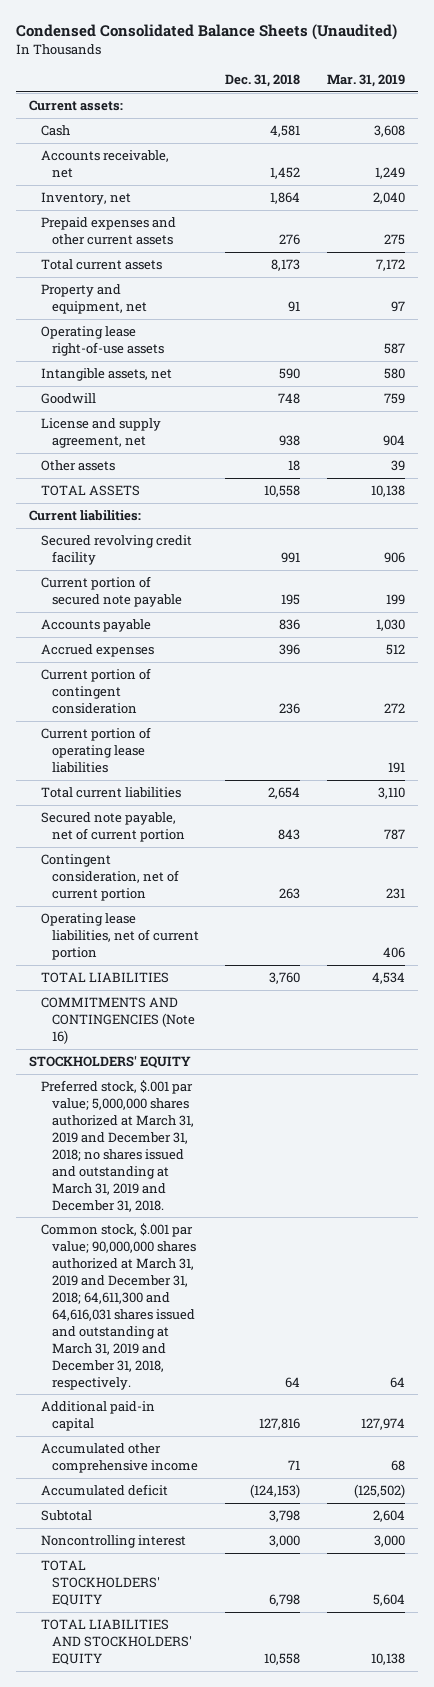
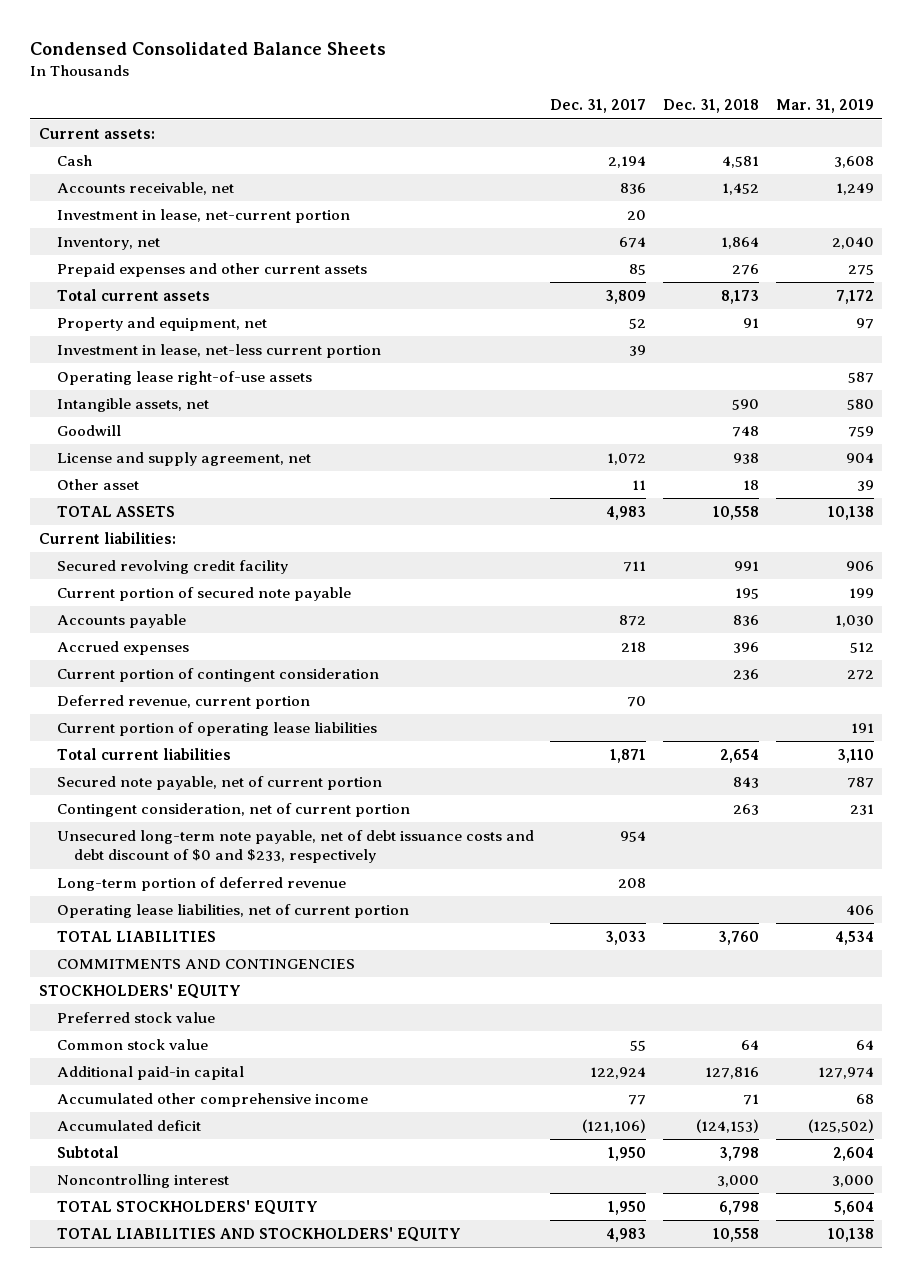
[16,24,398,41] Condensed Consolidated Balance Sheets (Unaudited) -> [30,41,387,55] Condensed Consolidated Balance Sheets
none -> [550,99,647,114] Dec. 31, 2017
none -> [56,209,350,224] Investment in lease, net-current portion
none -> [56,344,381,359] Investment in lease, net-less current portion
[40,460,115,472] Other assets -> [56,479,139,491] Other asset
none -> [56,695,310,710] Deferred revenue, current portion
none -> [56,830,534,864] Unsecured long-term note payable, net of debt issuance costs and debt discount of $0 and $233, respectively
none -> [56,877,346,892] Long-term portion of deferred revenue
[40,997,195,1044] COMMITMENTS AND CONTINGENCIES (Note 16) -> [56,959,355,970] COMMITMENTS AND CONTINGENCIES
[40,1080,194,1212] Preferred stock, $.001 par value; 5,000,000 shares authorized at March 31, 2019 and December 31, 2018; no shares issued and outstanding at March 31, 2019 and December 31, 2018. -> [56,1012,215,1024] Preferred stock value
[40,1223,196,1390] Common stock, $.001 par value; 90,000,000 shares authorized at March 31, 2019 and December 31, 2018; 64,611,300 and 64,616,031 shares issued and outstanding at March 31, 2019 and December 31, 2018, respectively. -> [56,1039,208,1051] Common stock value

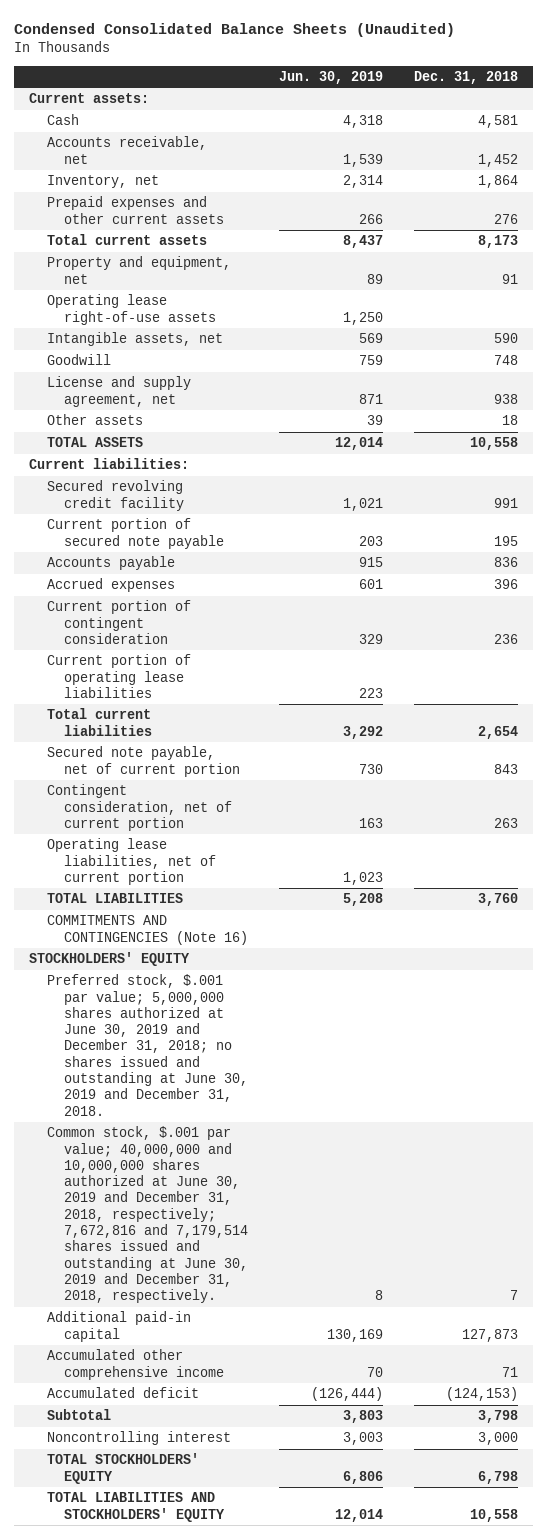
[30,41,387,55] Condensed Consolidated Balance Sheets -> [13,23,455,38] Condensed Consolidated Balance Sheets (Unaudited)
[550,99,647,114] Dec. 31, 2017 -> none
[775,99,874,114] Mar. 31, 2019 -> none
none -> [279,70,384,84] Jun. 30, 2019
[56,209,350,224] Investment in lease, net-current portion -> none
[56,344,381,359] Investment in lease, net-less current portion -> none
[56,479,139,491] Other asset -> [46,414,143,426] Other assets
[56,695,310,710] Deferred revenue, current portion -> none
[56,830,534,864] Unsecured long-term note payable, net of debt issuance costs and debt discount of $0 and $233, respectively -> none
[56,877,346,892] Long-term portion of deferred revenue -> none
[56,959,355,970] COMMITMENTS AND CONTINGENCIES -> [46,915,249,945] COMMITMENTS AND CONTINGENCIES (Note 16)
[56,1039,208,1051] Common stock value -> none
[56,1012,215,1024] Preferred stock value -> [46,974,249,1116] Preferred stock, $.001 par value; 5,000,000 shares authorized at June 30, 2019 and December 31, 2018; no shares issued and outstanding at June 30, 2019 and December 31, 2018.
none -> [46,1126,249,1304] Common stock, $.001 par value; 40,000,000 and 10,000,000 shares authorized at June 30, 2019 and December 31, 2018, respectively; 7,672,816 and 7,179,514 shares issued and outstanding at June 30, 2019 and December 31, 2018, respectively.
[705,1067,760,1080] 127,816 -> [461,1328,518,1342] 127,873

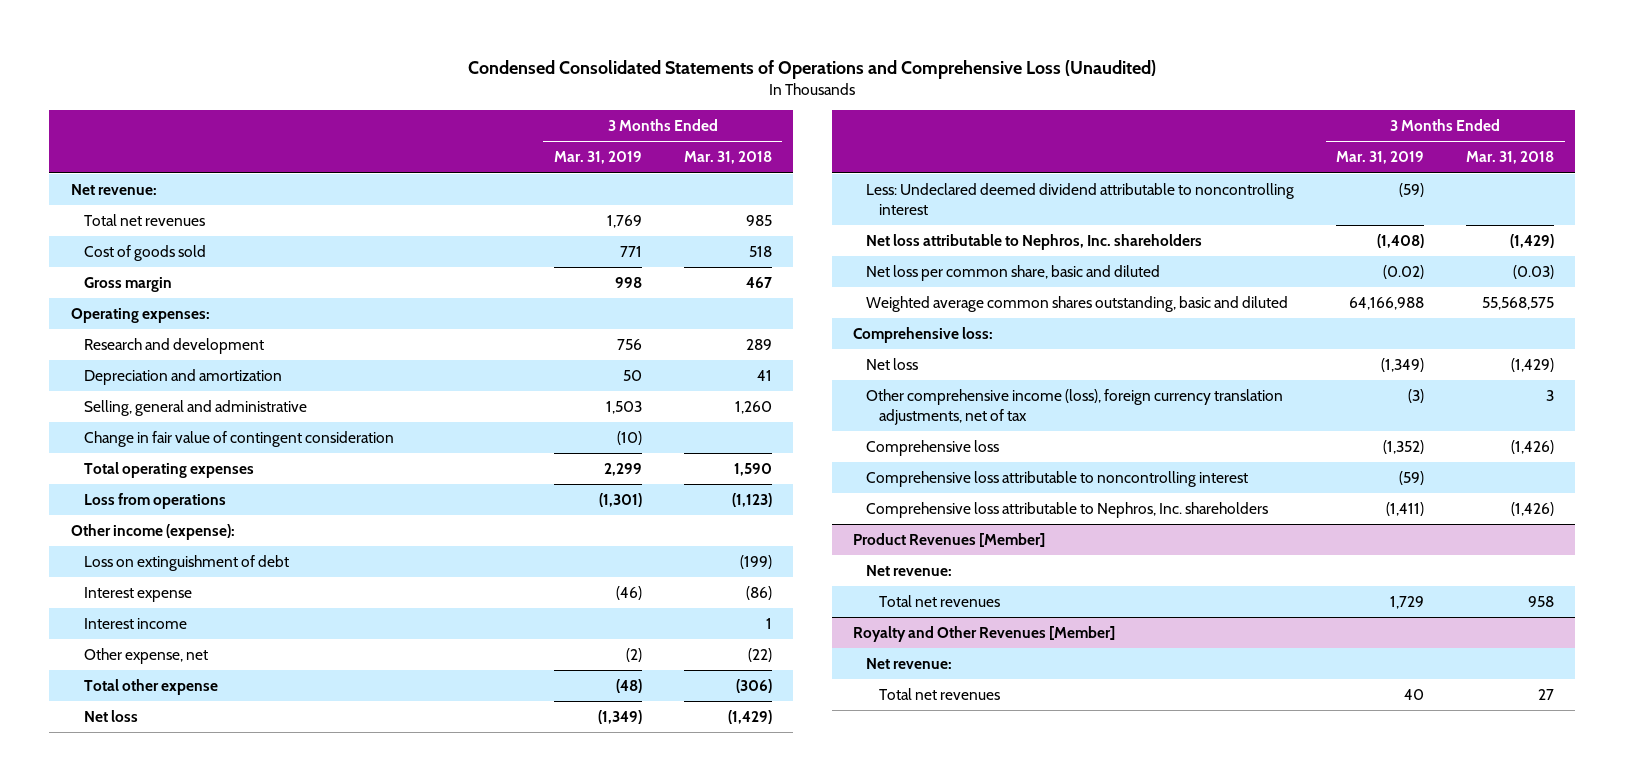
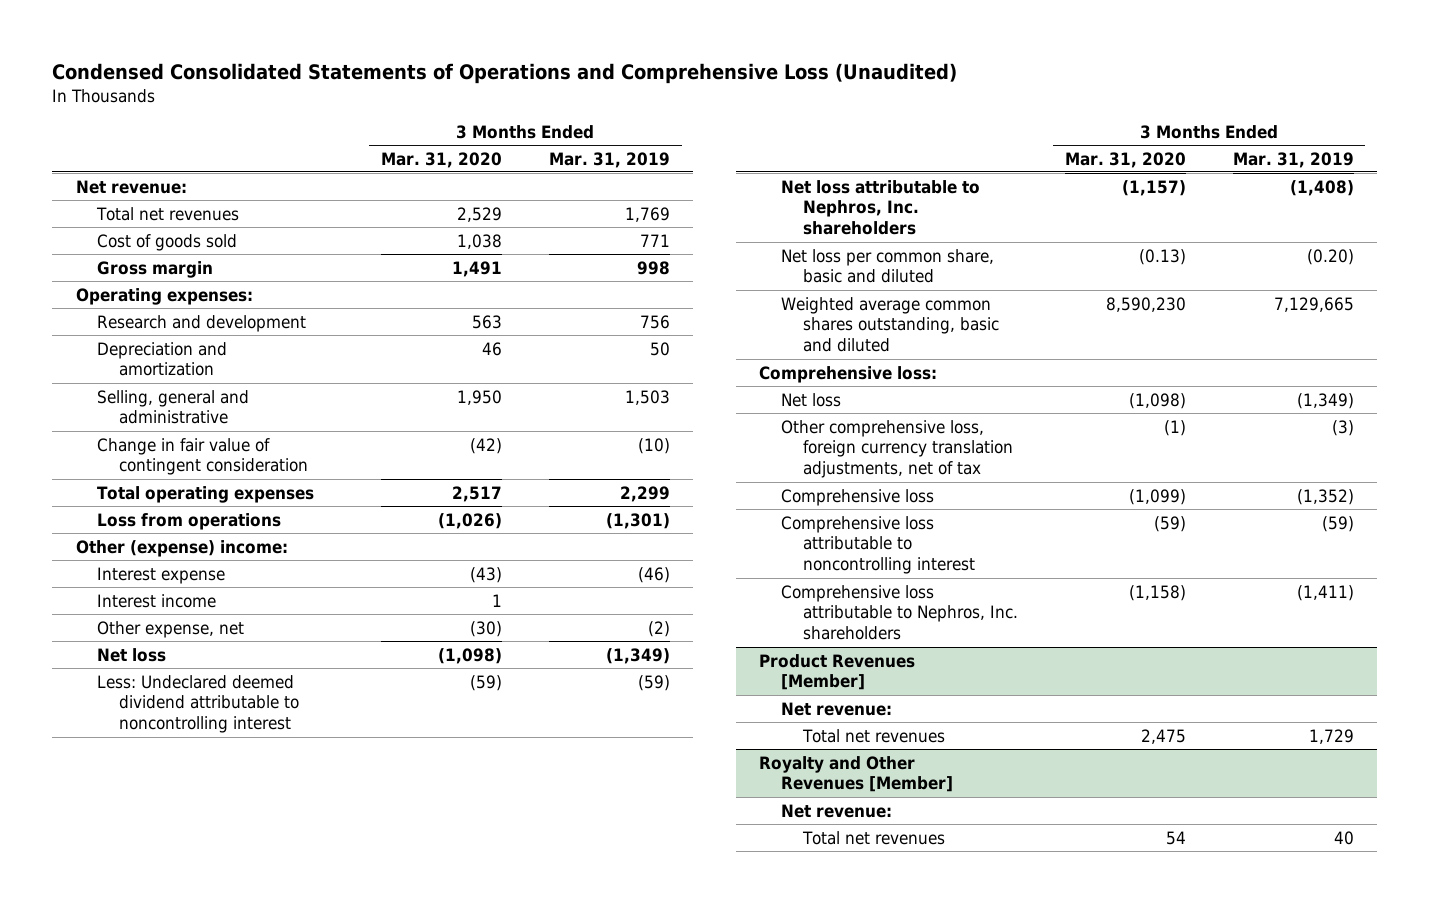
[683,151,772,165] Mar. 31, 2018 -> none
none -> [380,151,502,168] Mar. 31, 2020
[83,555,289,572] Loss on extinguishment of debt -> none
[70,524,235,541] Other income (expense): -> [75,539,288,557] Other (expense) income:
[83,679,218,696] Total other expense -> none
[1383,265,1425,280] (0.02) -> [1306,248,1354,265] (0.20)
[1349,297,1425,311] 64,166,988 -> [1273,296,1354,312] 7,129,665
[866,389,1284,425] Other comprehensive income (loss), foreign currency translation adjustments, net of tax -> [781,419,1013,479] Other comprehensive loss, foreign currency translation adjustments, net of tax

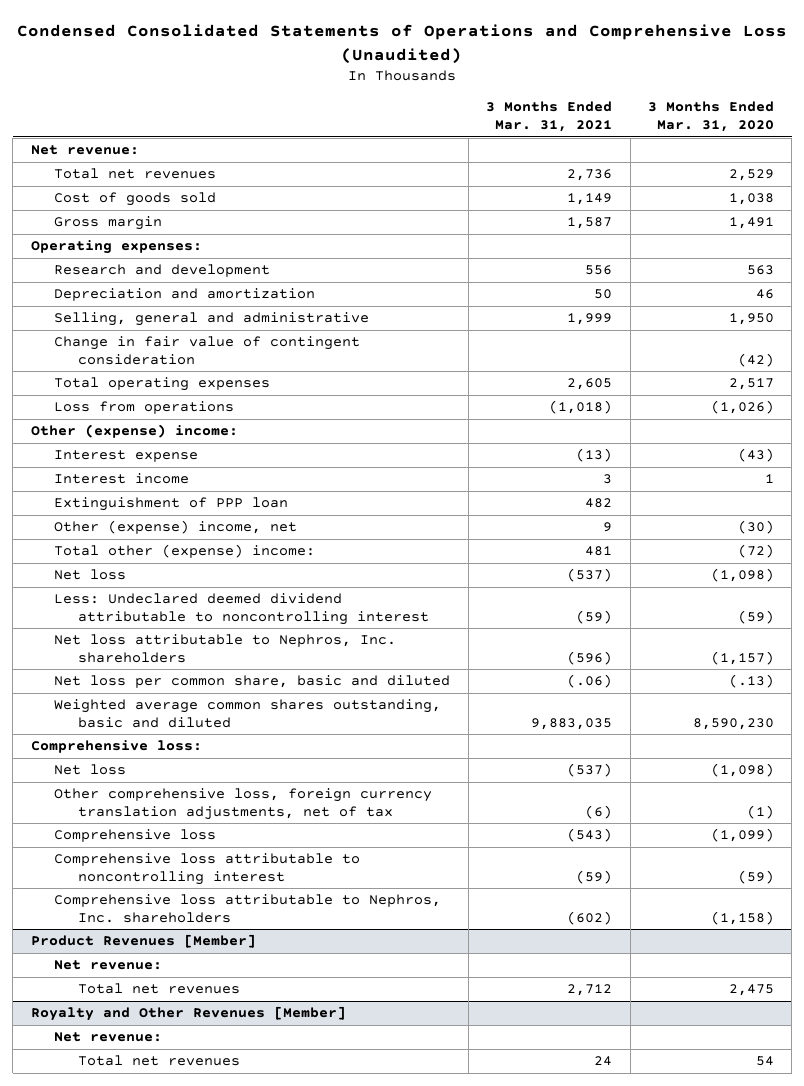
[548,151,670,168] Mar. 31, 2019 -> none
none -> [486,101,613,133] 3 Months Ended Mar. 31, 2021
none -> [54,497,289,512] Extinguishment of PPP loan
[97,620,245,638] Other expense, net -> [54,520,298,535] Other (expense) income, net
none -> [54,544,316,559] Total other (expense) income:
[1138,248,1186,265] (0.13) -> [728,674,774,689] (.13)

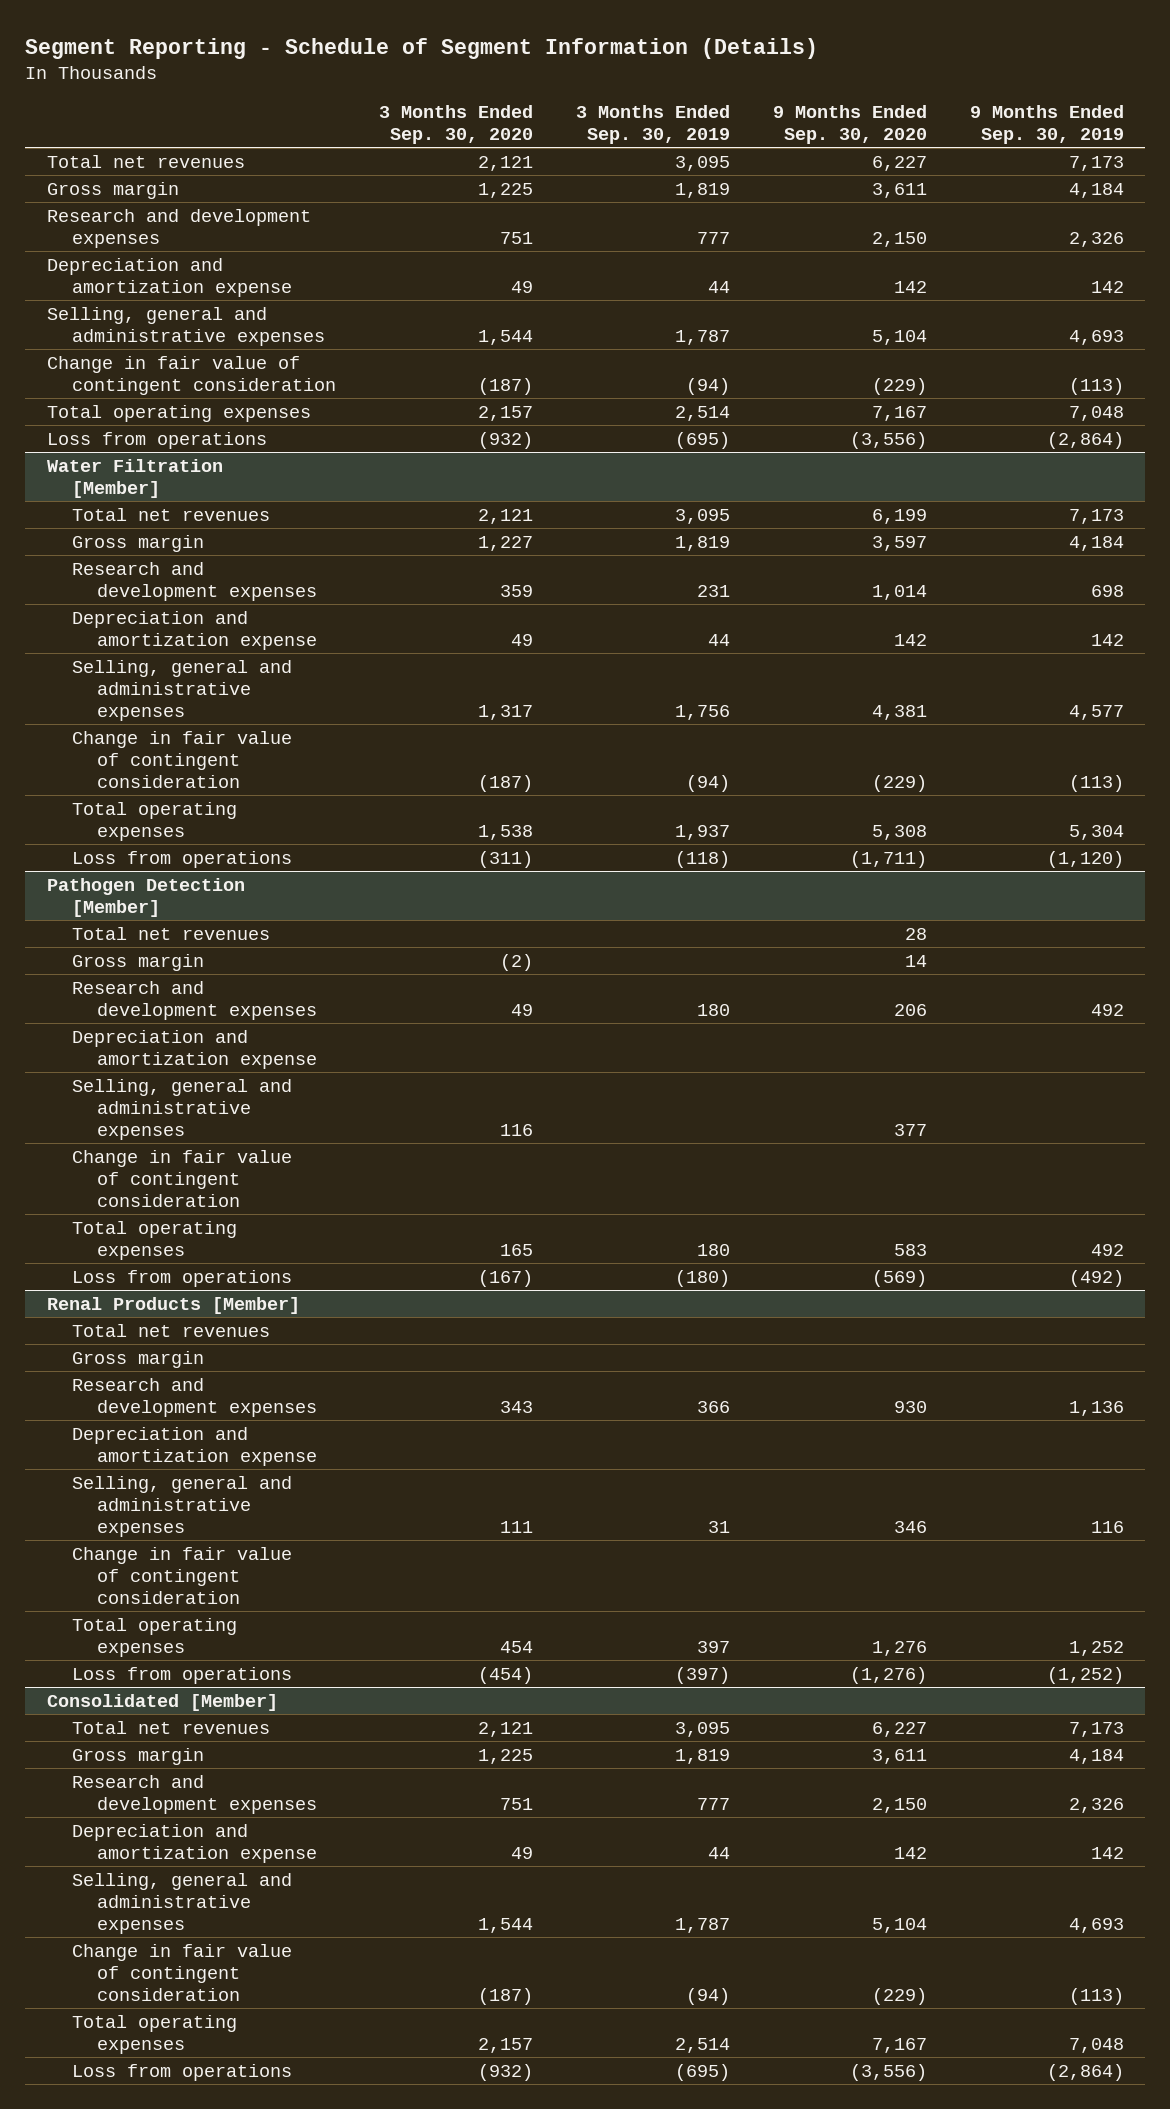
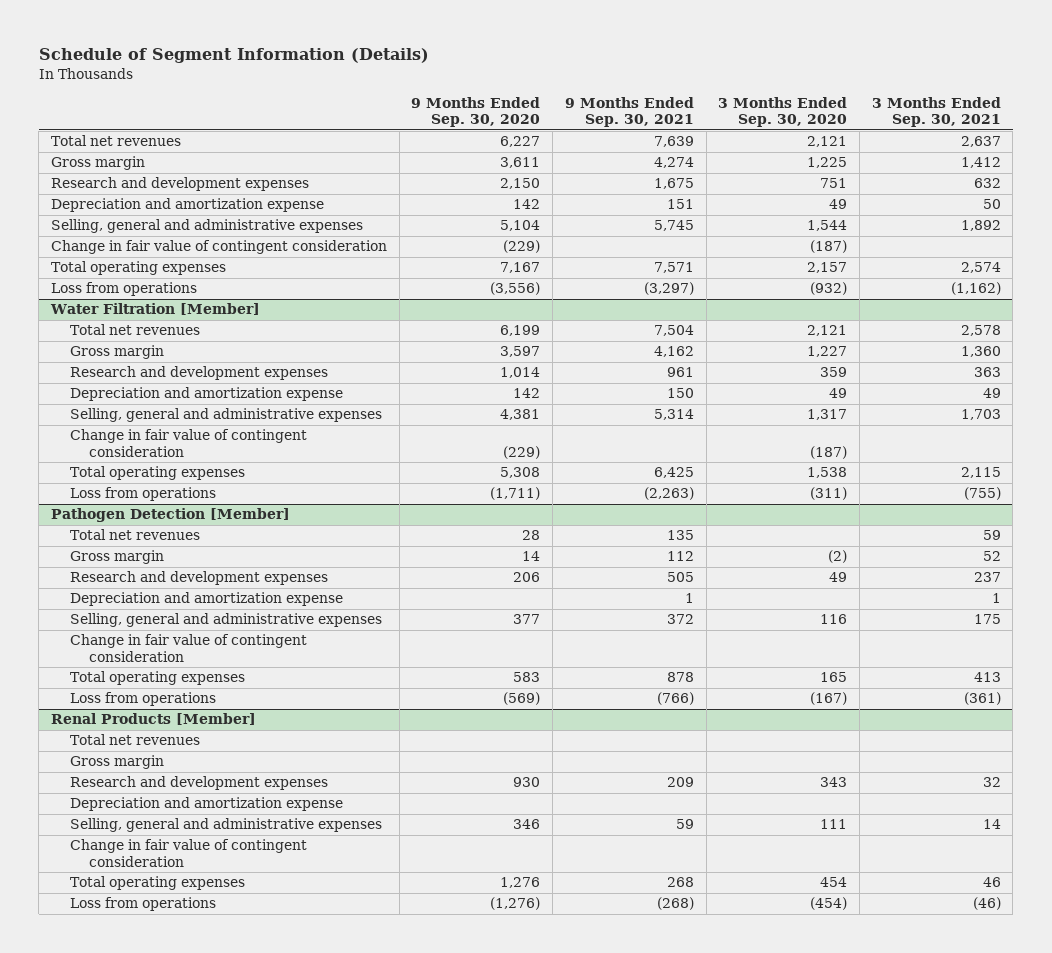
[25,38,819,60] Segment Reporting - Schedule of Segment Information (Details) -> [38,48,429,64] Schedule of Segment Information (Details)
[575,104,730,144] 3 Months Ended Sep. 30, 2019 -> none
[969,104,1124,144] 9 Months Ended Sep. 30, 2019 -> none
none -> [564,96,694,128] 9 Months Ended Sep. 30, 2021
none -> [871,96,1001,128] 3 Months Ended Sep. 30, 2021
[46,1693,278,1711] Consolidated [Member] -> none
[71,1720,270,1734] Total net revenues -> none
[71,1747,204,1765] Gross margin -> none
[71,1774,318,1814] Research and development expenses -> none
[71,1823,318,1863] Depreciation and amortization expense -> none
[71,1872,292,1934] Selling, general and administrative expenses -> none
[71,1943,292,2001] Change in fair value of contingent consideration -> none
[71,2014,237,2054] Total operating expenses -> none
[71,2063,292,2081] Loss from operations -> none

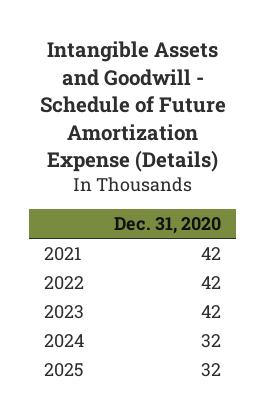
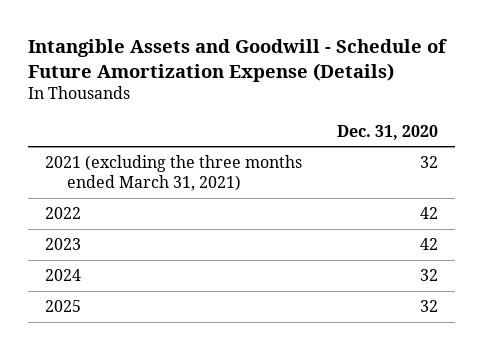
[44,247,82,262] 2021 -> none
none -> [45,155,303,191] 2021 (excluding the three months ended March 31, 2021)

